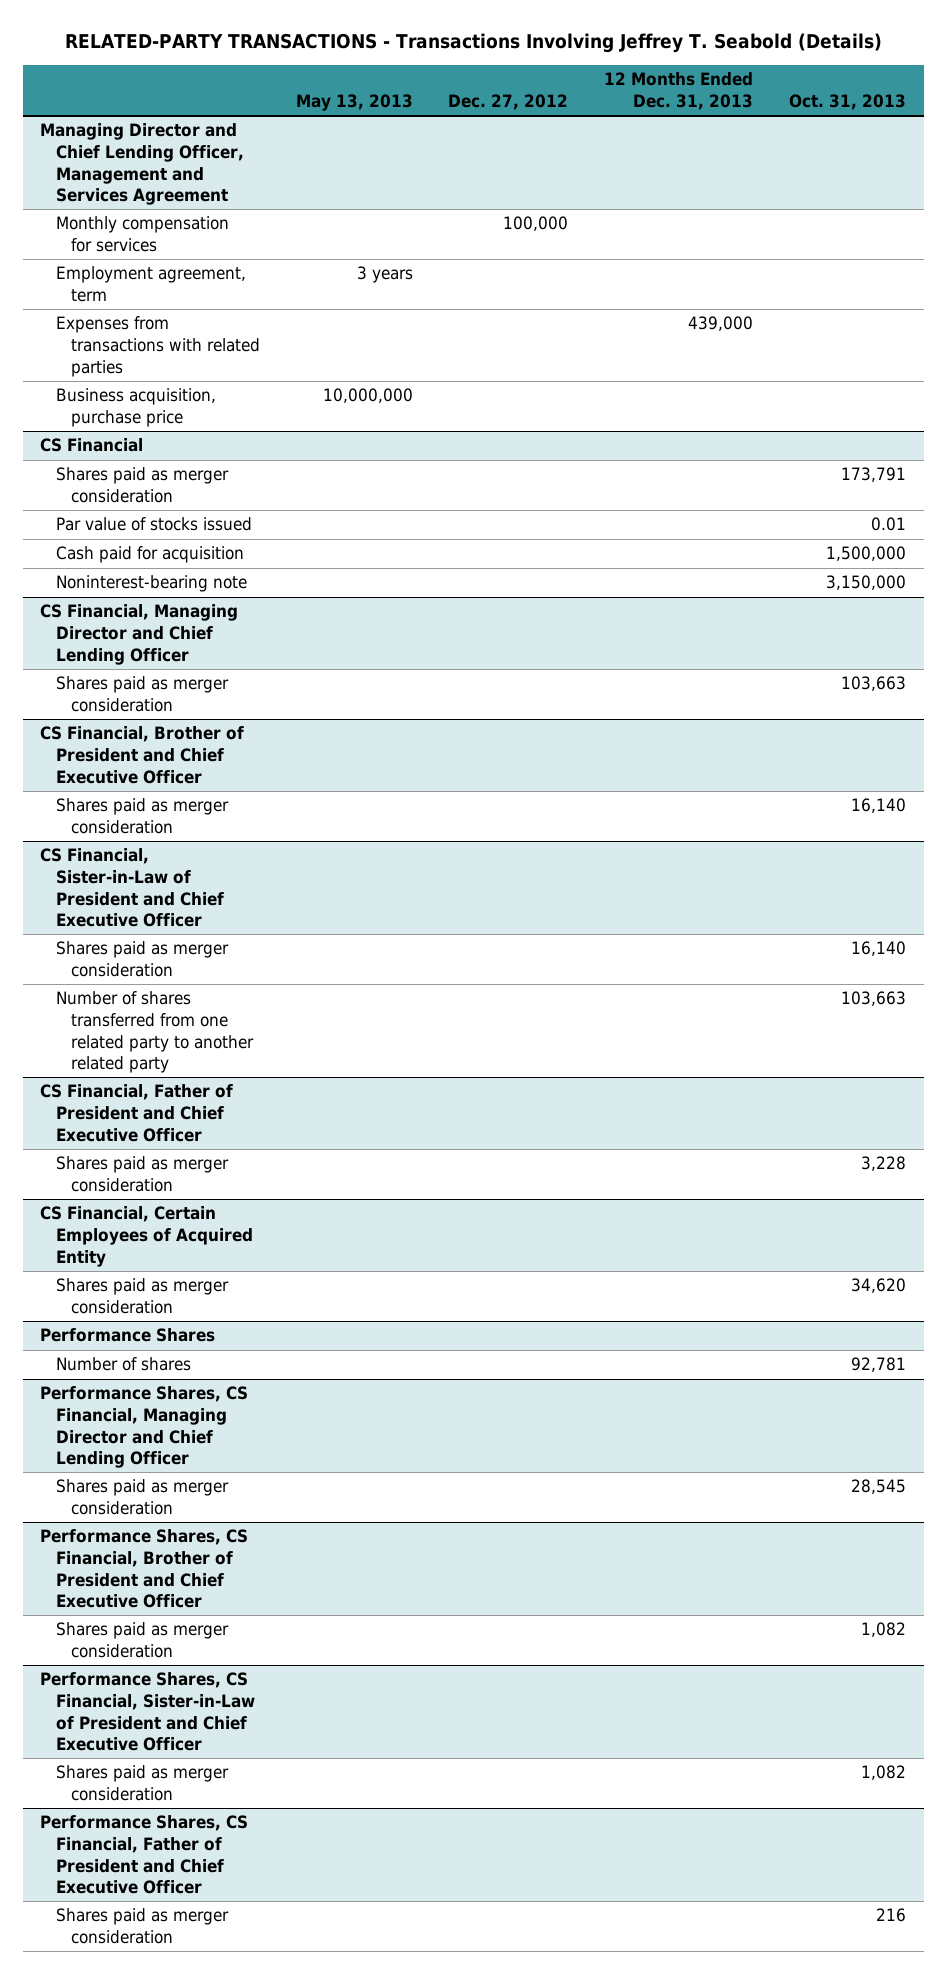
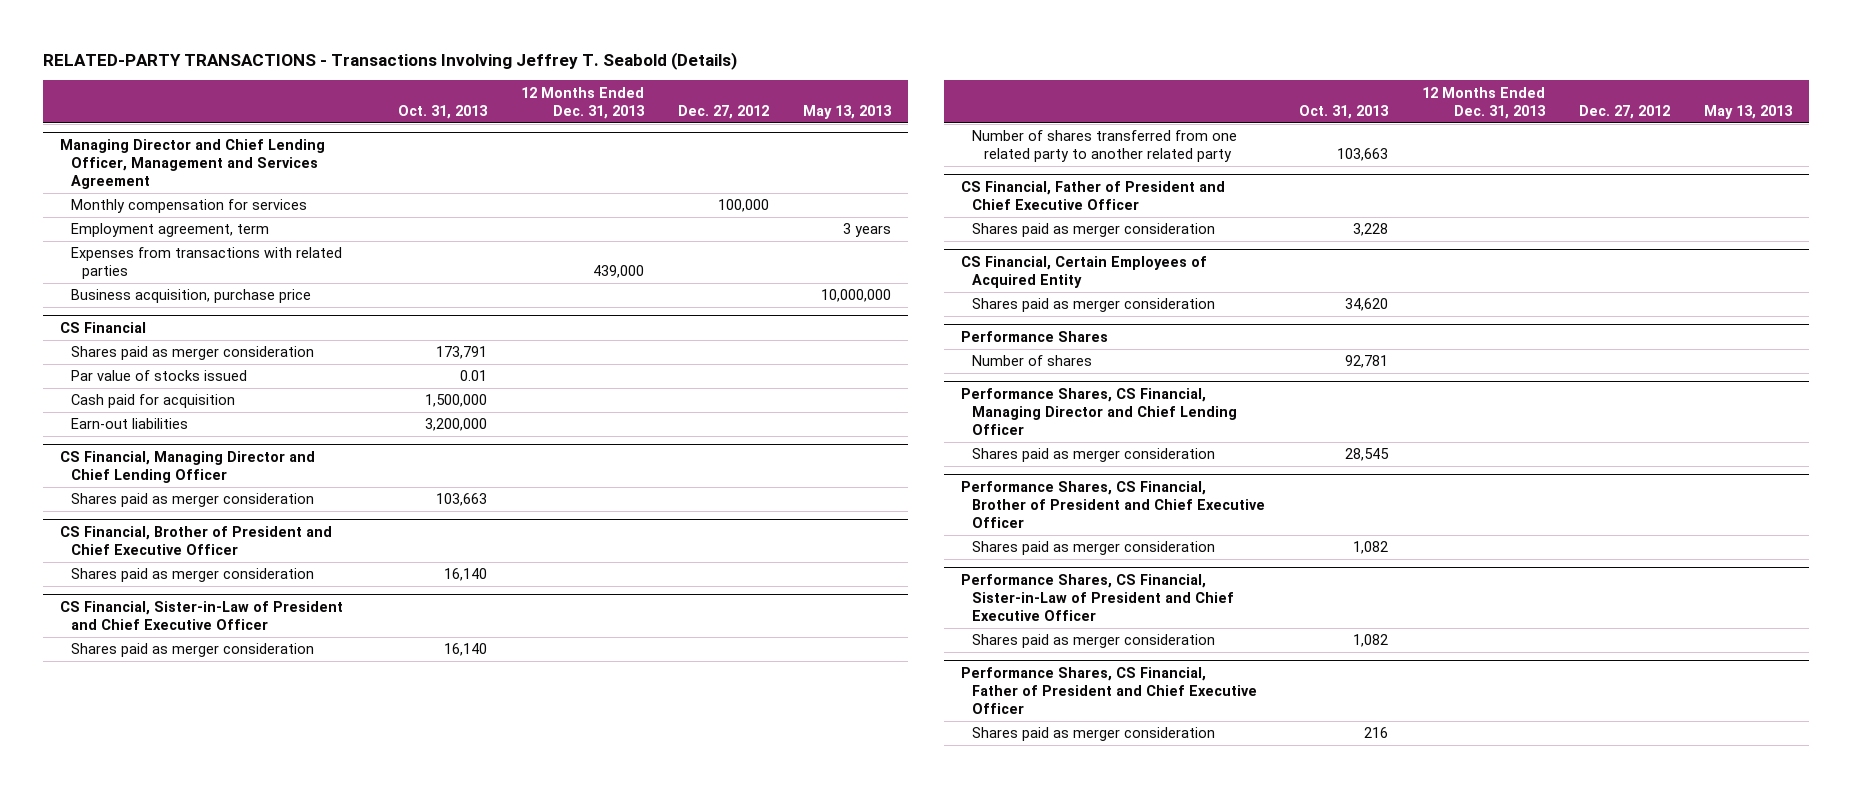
[55,575,247,593] Noninterest-bearing note -> none
none -> [71,418,189,430] Earn-out liabilities

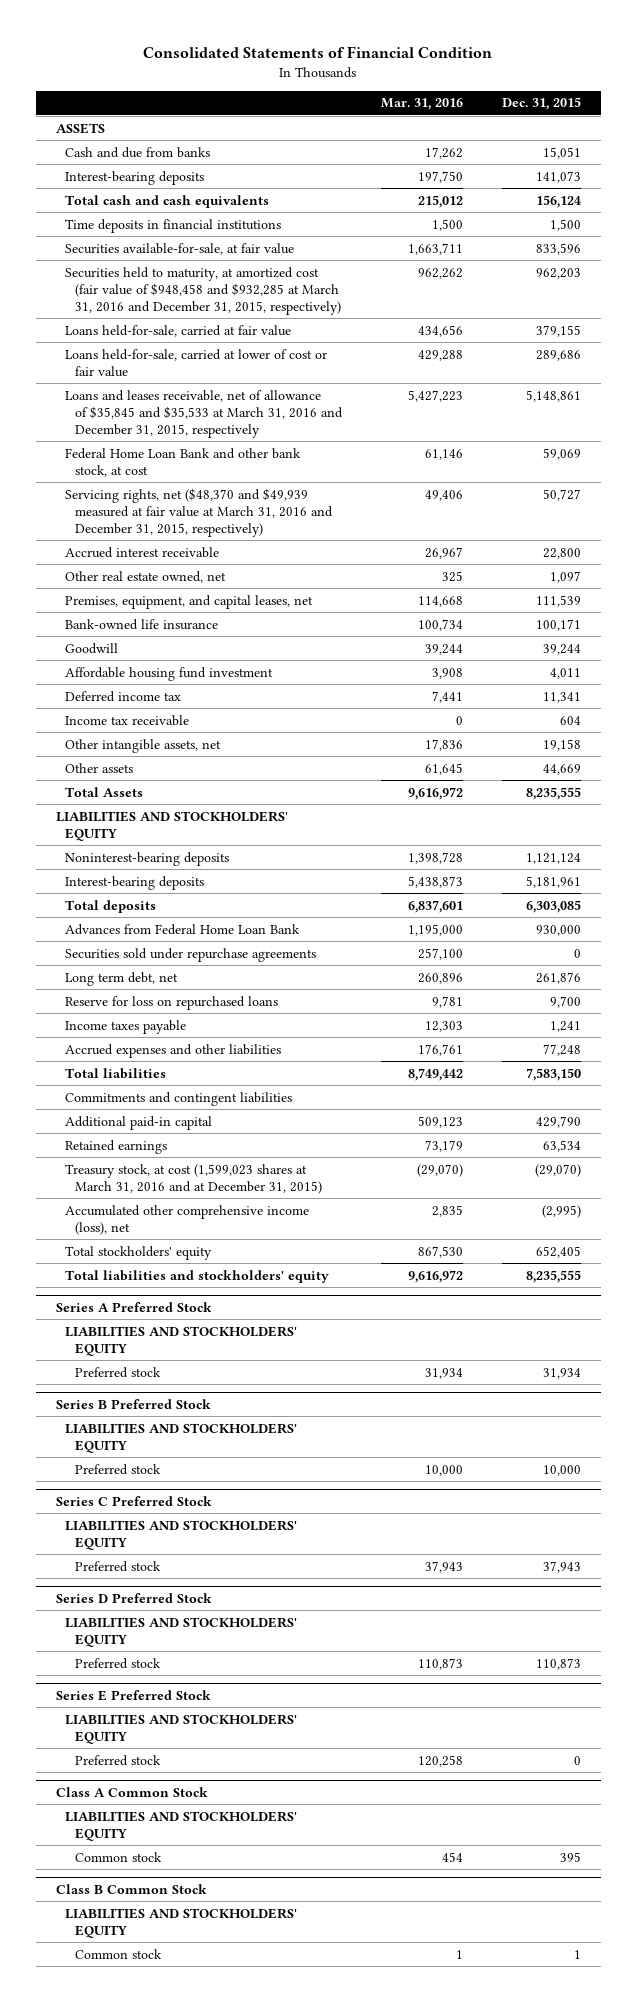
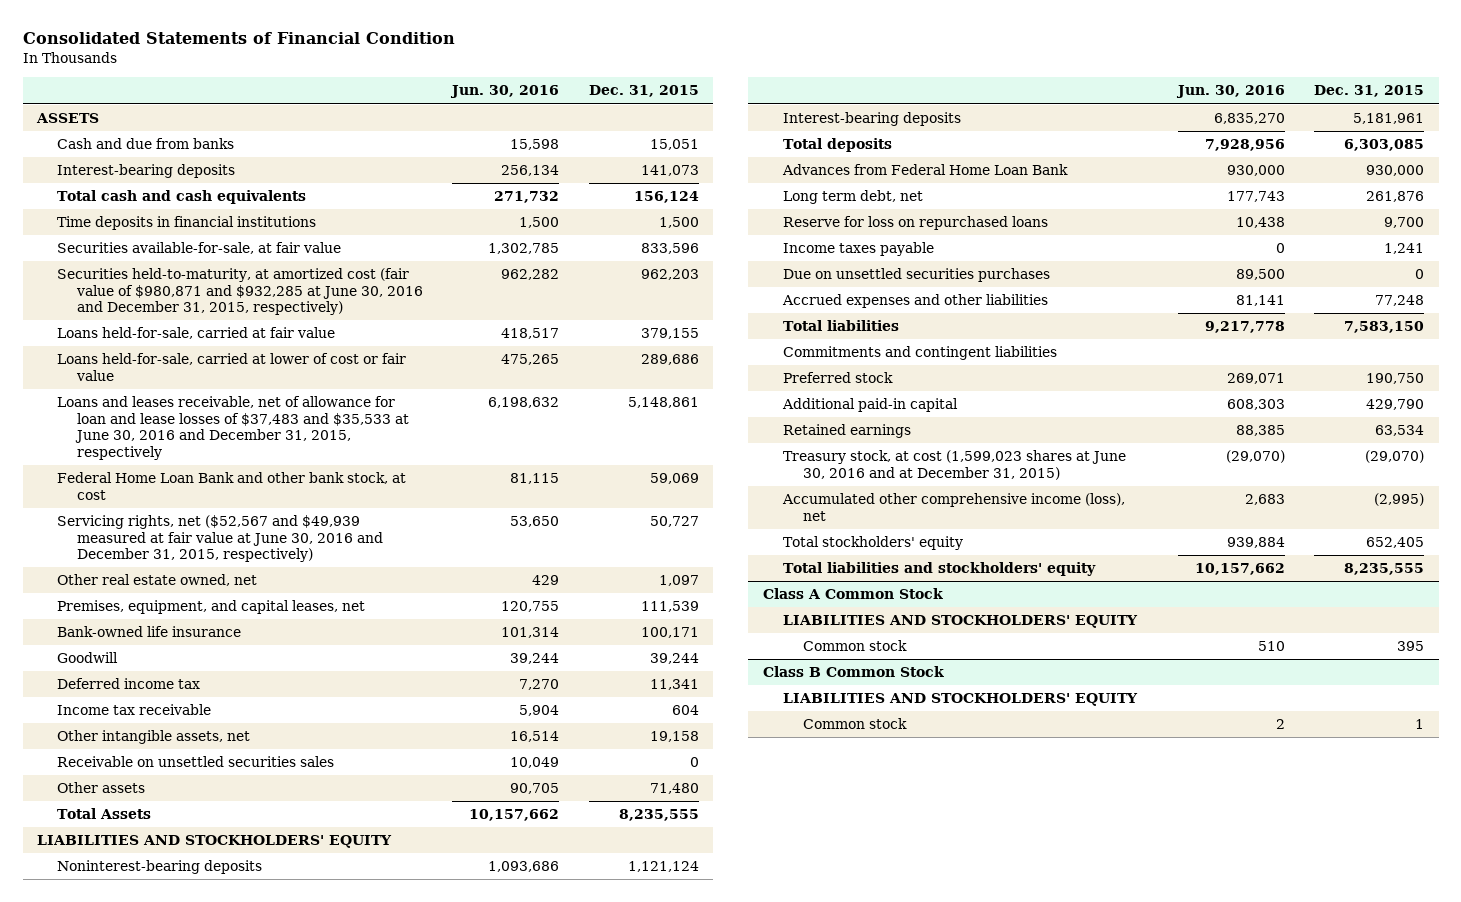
[381,98,464,111] Mar. 31, 2016 -> none
none -> [450,85,560,99] Jun. 30, 2016
[65,266,342,315] Securities held to maturity, at amortized cost (fair value of $948,458 and $932,285 at March 31, 2016 and December 31, 2015, respectively) -> [57,268,424,316] Securities held-to-maturity, at amortized cost (fair value of $980,871 and $932,285 at June 30, 2016 and December 31, 2015, respectively)
[65,389,344,438] Loans and leases receivable, net of allowance of $35,845 and $35,533 at March 31, 2016 and December 31, 2015, respectively -> [57,396,410,460] Loans and leases receivable, net of allowance for loan and lease losses of $37,483 and $35,533 at June 30, 2016 and December 31, 2015, respectively
[65,546,220,558] Accrued interest receivable -> none
[65,487,334,537] Servicing rights, net ($48,370 and $49,939 measured at fair value at March 31, 2016 and December 31, 2015, respectively) -> [57,515,384,563] Servicing rights, net ($52,567 and $49,939 measured at fair value at June 30, 2016 and December 31, 2015, respectively)
[65,666,274,681] Affordable housing fund investment -> none
none -> [57,756,335,768] Receivable on unsettled securities sales
[543,763,582,775] 44,669 -> [649,783,699,795] 71,480
[65,947,317,962] Securities sold under repurchase agreements -> none
none -> [782,268,1050,283] Due on unsettled securities purchases
none -> [782,372,893,384] Preferred stock
[65,1163,323,1194] Treasury stock, at cost (1,599,023 shares at March 31, 2016 and at December 31, 2015) -> [782,450,1126,480] Treasury stock, at cost (1,599,023 shares at June 30, 2016 and at December 31, 2015)
[55,1302,212,1313] Series A Preferred Stock -> none
[65,1325,298,1356] LIABILITIES AND STOCKHOLDERS' EQUITY -> none
[75,1366,162,1378] Preferred stock -> none
[55,1399,211,1410] Series B Preferred Stock -> none
[65,1422,298,1453] LIABILITIES AND STOCKHOLDERS' EQUITY -> none
[75,1463,162,1475] Preferred stock -> none
[55,1496,212,1507] Series C Preferred Stock -> none
[65,1519,298,1550] LIABILITIES AND STOCKHOLDERS' EQUITY -> none
[75,1560,162,1572] Preferred stock -> none
[55,1593,212,1604] Series D Preferred Stock -> none
[65,1616,298,1647] LIABILITIES AND STOCKHOLDERS' EQUITY -> none
[75,1657,162,1669] Preferred stock -> none
[55,1690,211,1702] Series E Preferred Stock -> none
[65,1713,298,1744] LIABILITIES AND STOCKHOLDERS' EQUITY -> none
[75,1754,162,1766] Preferred stock -> none

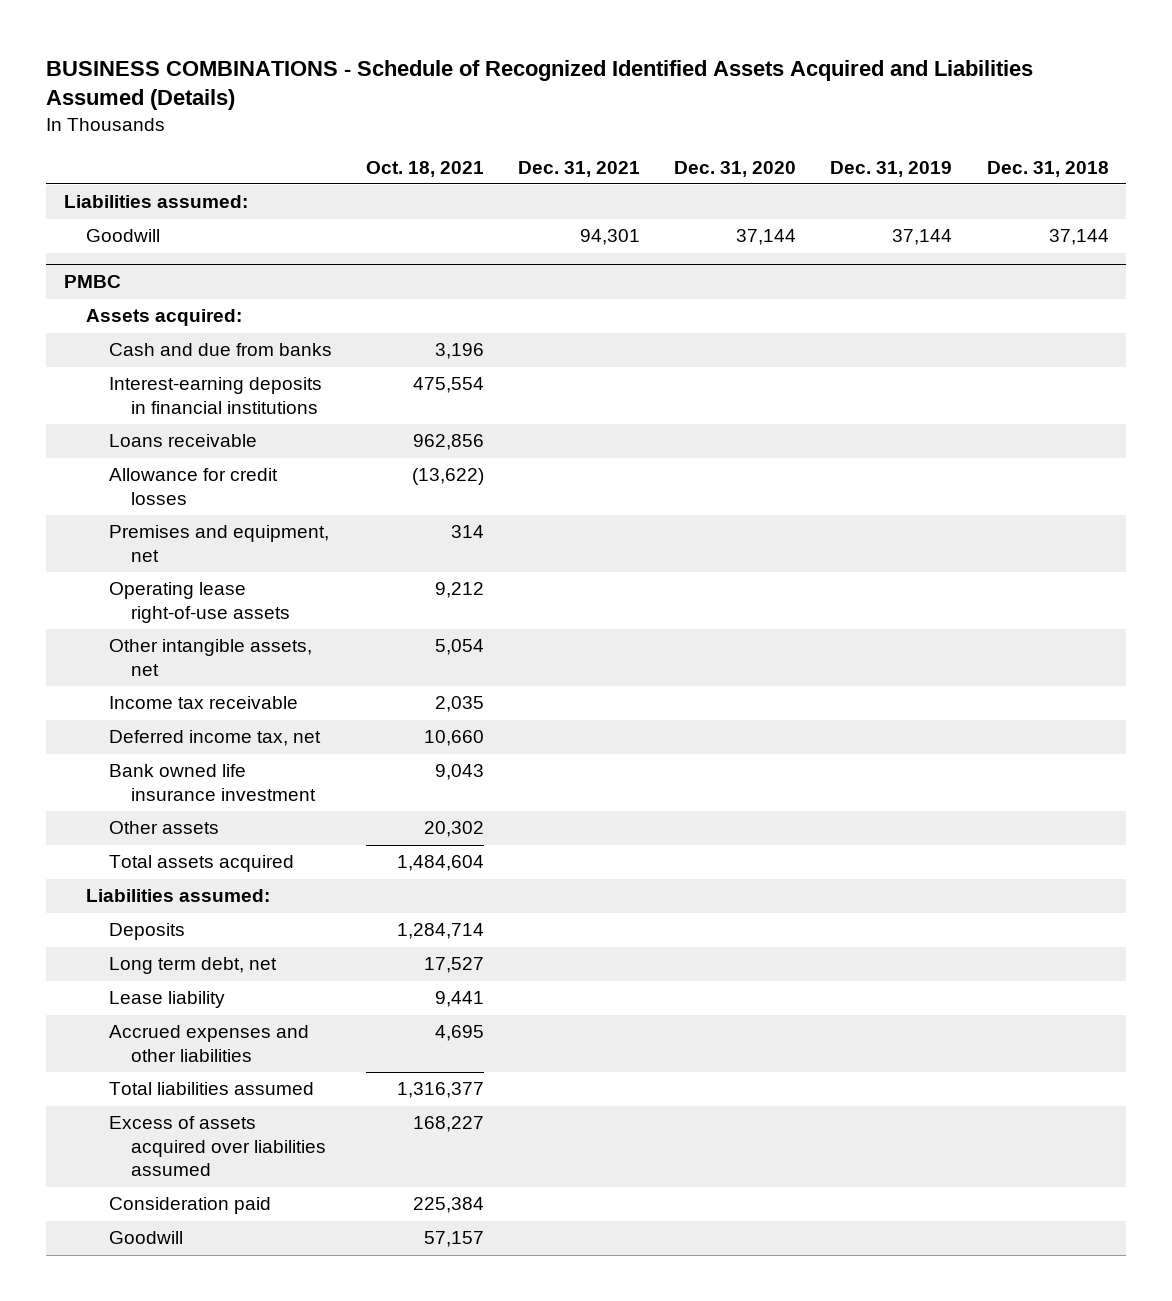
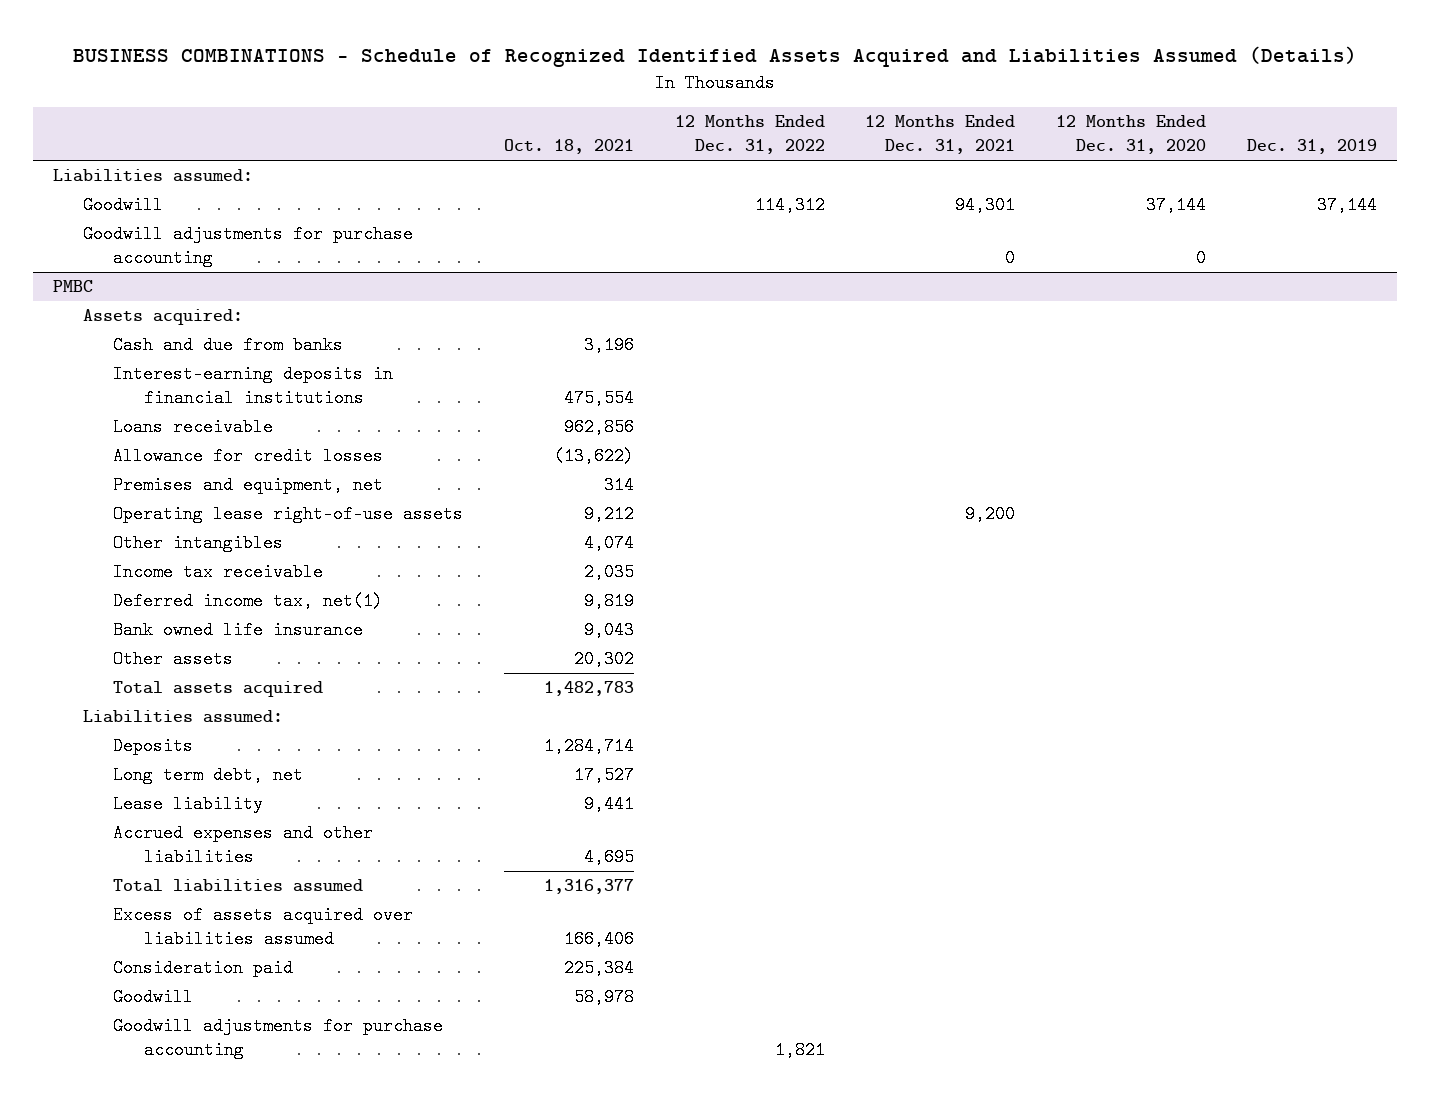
[518,160,641,177] Dec. 31, 2021 -> none
[674,160,797,177] Dec. 31, 2020 -> none
[986,160,1109,177] Dec. 31, 2018 -> none
none -> [674,115,825,155] 12 Months Ended Dec. 31, 2022
none -> [865,115,1016,155] 12 Months Ended Dec. 31, 2021
none -> [1055,115,1206,155] 12 Months Ended Dec. 31, 2020
none -> [83,225,414,268] Goodwill adjustments for purchase accounting
[108,639,312,676] Other intangible assets, net -> [113,534,284,553] Other intangibles
[434,639,484,656] 5,054 -> [584,534,635,553] 4,074
[108,730,321,747] Deferred income tax, net -> [113,592,384,611] Deferred income tax, net(1)
[423,730,484,747] 10,660 -> [584,592,635,611] 9,819
[108,764,317,801] Bank owned life insurance investment -> [113,621,364,640] Bank owned life insurance
[396,855,484,872] 1,484,604 -> [544,681,635,697] 1,482,783
[412,1116,484,1133] 168,227 -> [564,930,635,949] 166,406
[423,1231,484,1248] 57,157 -> [574,988,635,1007] 58,978
none -> [113,1017,444,1060] Goodwill adjustments for purchase accounting

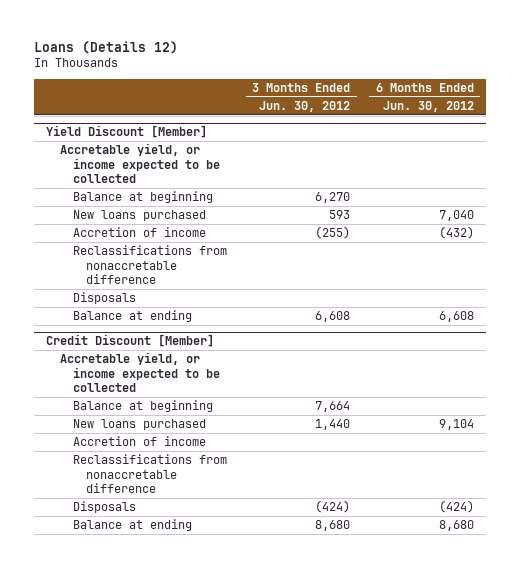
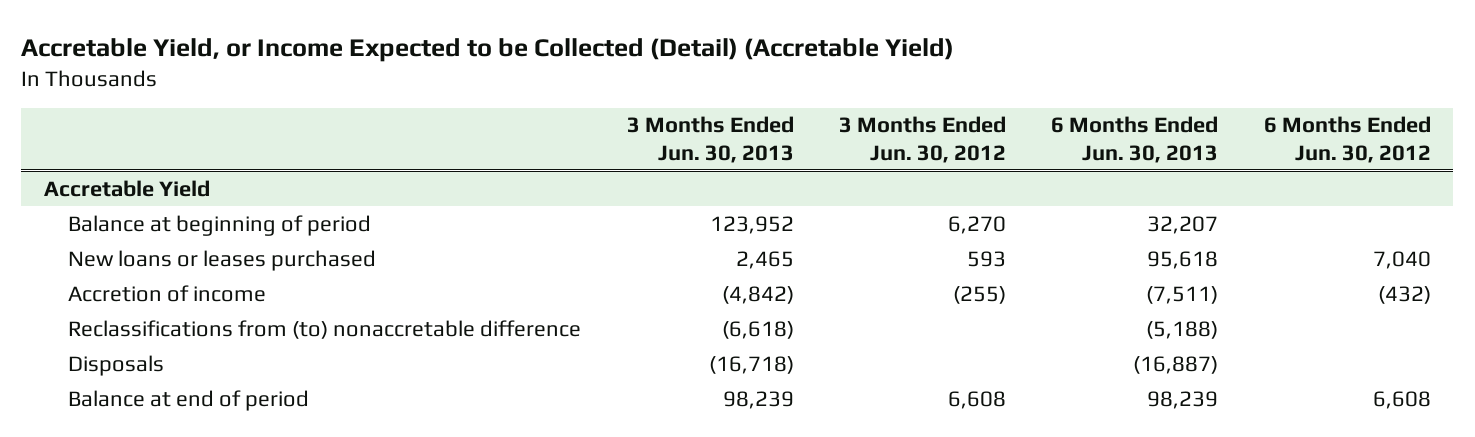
[33,40,178,54] Loans (Details 12) -> [21,37,955,62] Accretable Yield, or Income Expected to be Collected (Detail) (Accretable Yield)
none -> [626,116,794,163] 3 Months Ended Jun. 30, 2013
none -> [1051,116,1219,163] 6 Months Ended Jun. 30, 2013
[46,125,208,139] Yield Discount [Member] -> none
[59,143,221,184] Accretable yield, or income expected to be collected -> none
none -> [43,179,210,197] Accretable Yield
[73,191,214,204] Balance at beginning -> [68,214,372,236] Balance at beginning of period
[73,210,207,222] New loans purchased -> [68,249,377,271] New loans or leases purchased
[73,245,228,285] Reclassifications from nonaccretable difference -> [68,319,582,339] Reclassifications from (to) nonaccretable difference
[46,334,215,348] Credit Discount [Member] -> none
[59,352,221,393] Accretable yield, or income expected to be collected -> none
[73,400,214,413] Balance at beginning -> none
[73,419,207,431] New loans purchased -> none
[73,436,207,447] Accretion of income -> none
[73,454,228,494] Reclassifications from nonaccretable difference -> none
[73,501,137,514] Disposals -> none
[73,519,193,532] Balance at ending -> none
[73,310,193,323] Balance at ending -> [68,389,310,411] Balance at end of period

